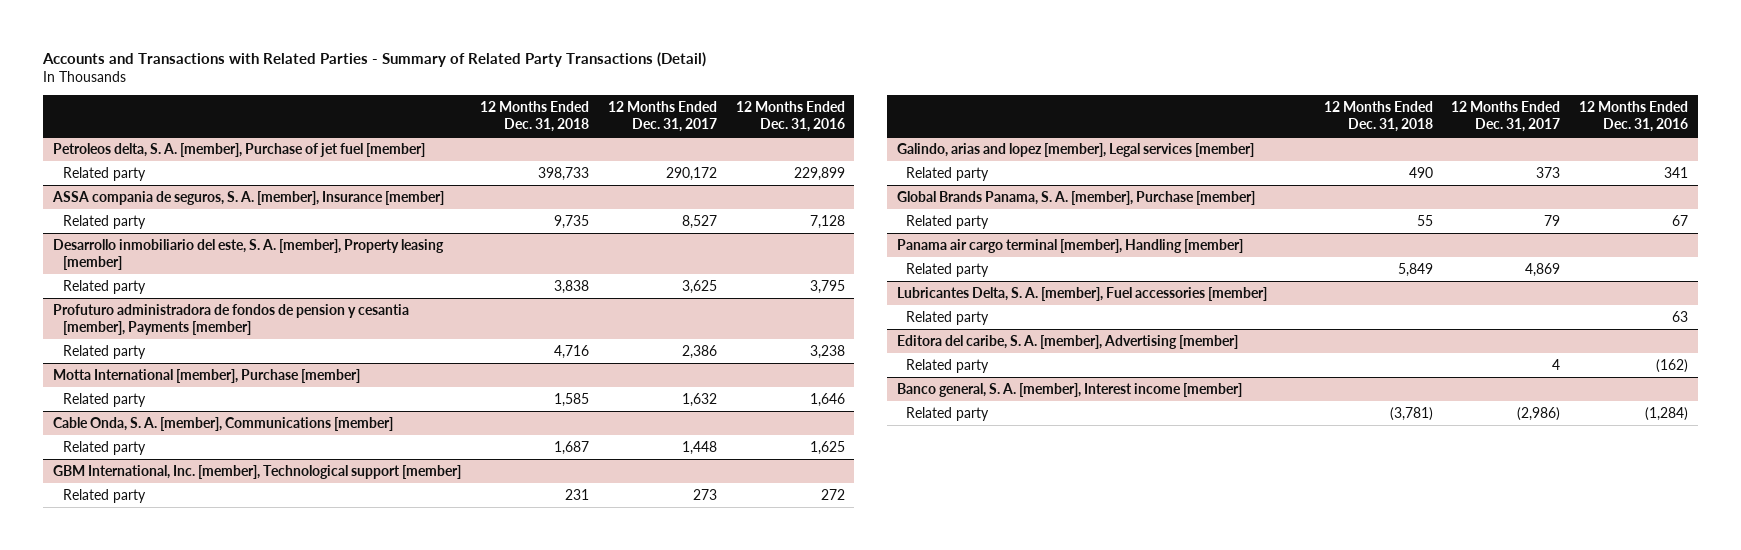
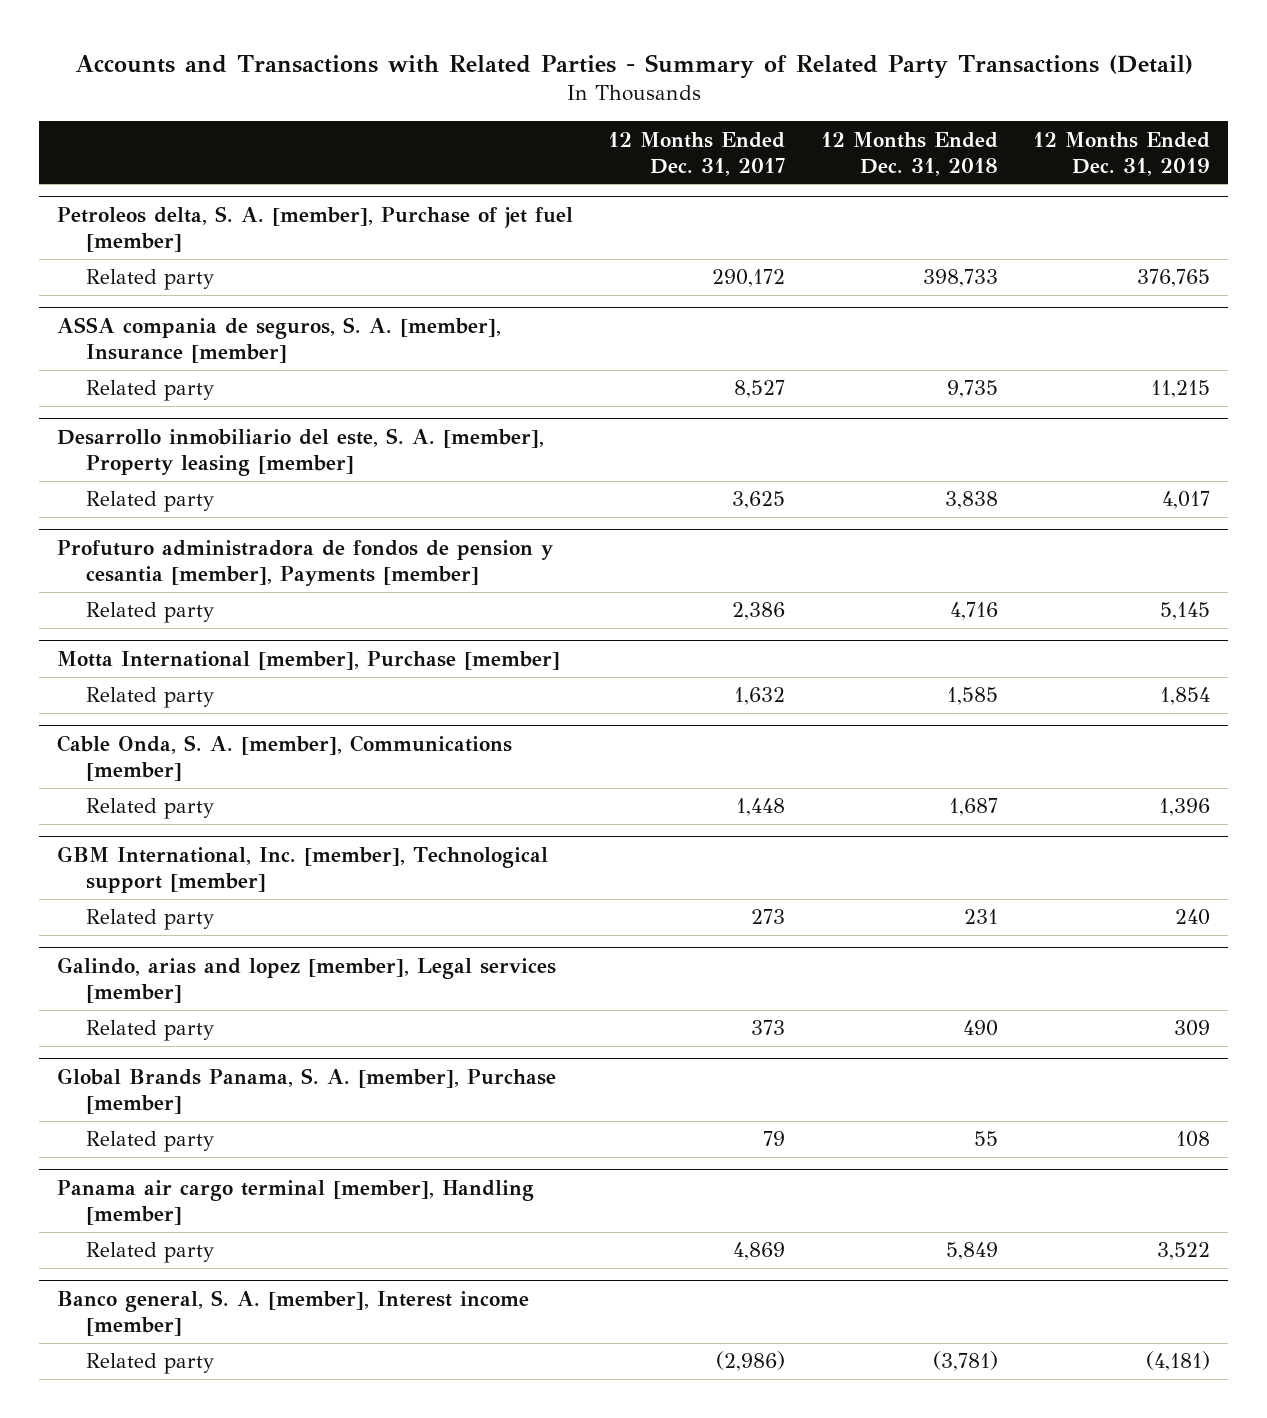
[735,100,845,132] 12 Months Ended Dec. 31, 2016 -> none
none -> [1033,131,1211,176] 12 Months Ended Dec. 31, 2019
[896,286,1267,301] Lubricantes Delta, S. A. [member], Fuel accessories [member] -> none
[906,310,990,325] Related party -> none
[896,334,1238,349] Editora del caribe, S. A. [member], Advertising [member] -> none
[906,358,990,373] Related party -> none

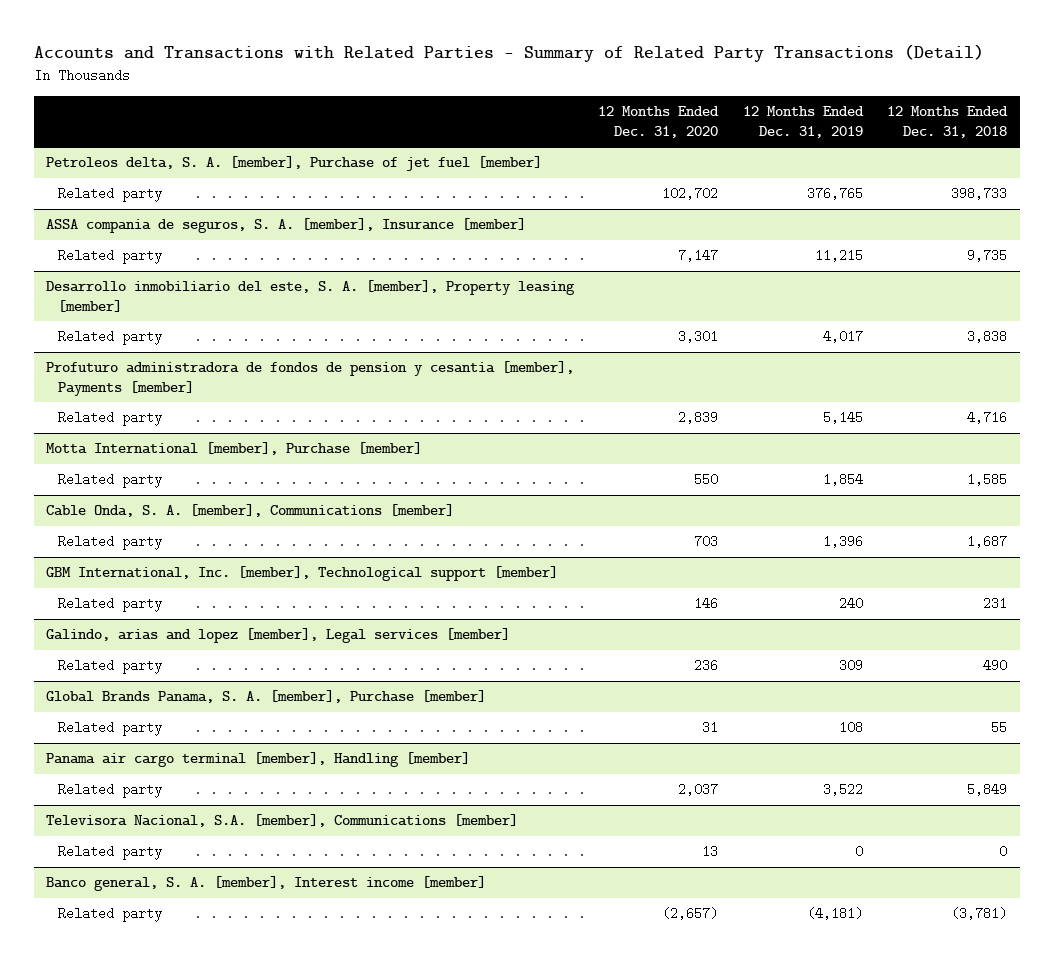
[608,131,786,176] 12 Months Ended Dec. 31, 2017 -> none
none -> [598,106,720,138] 12 Months Ended Dec. 31, 2020
none -> [45,814,518,828] Televisora Nacional, S.A. [member], Communications [member]
none -> [58,845,163,861] Related party

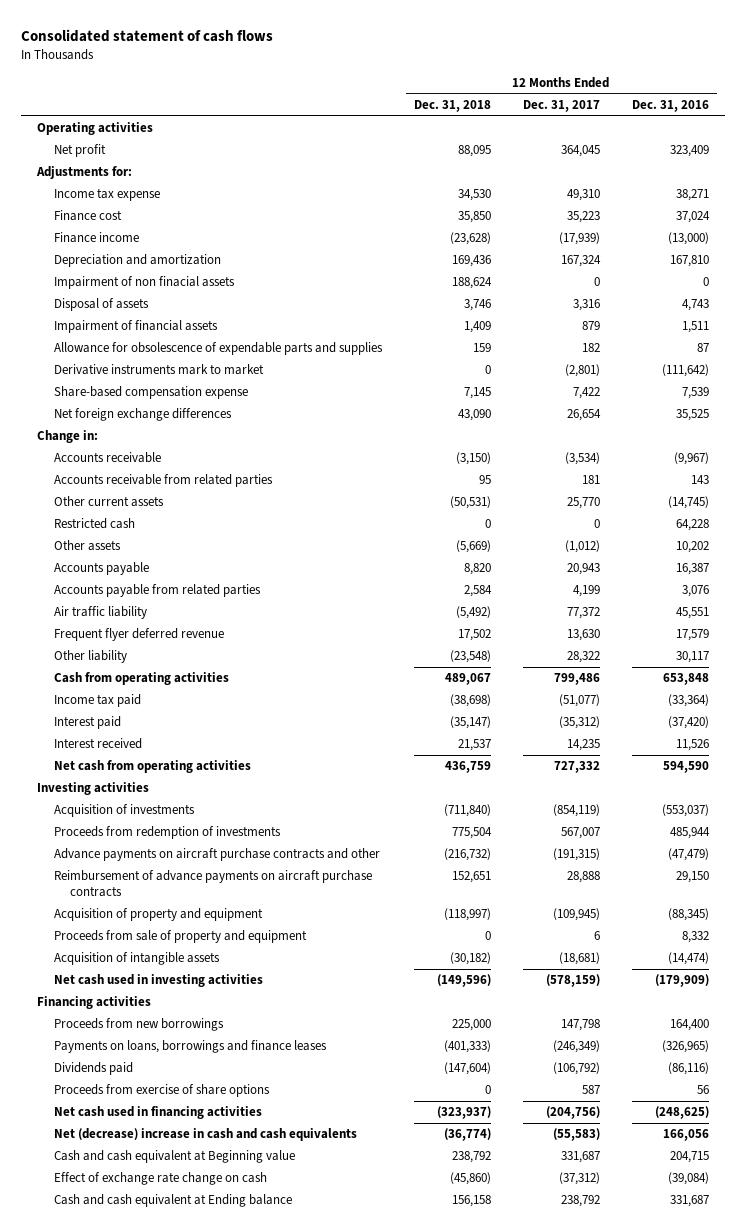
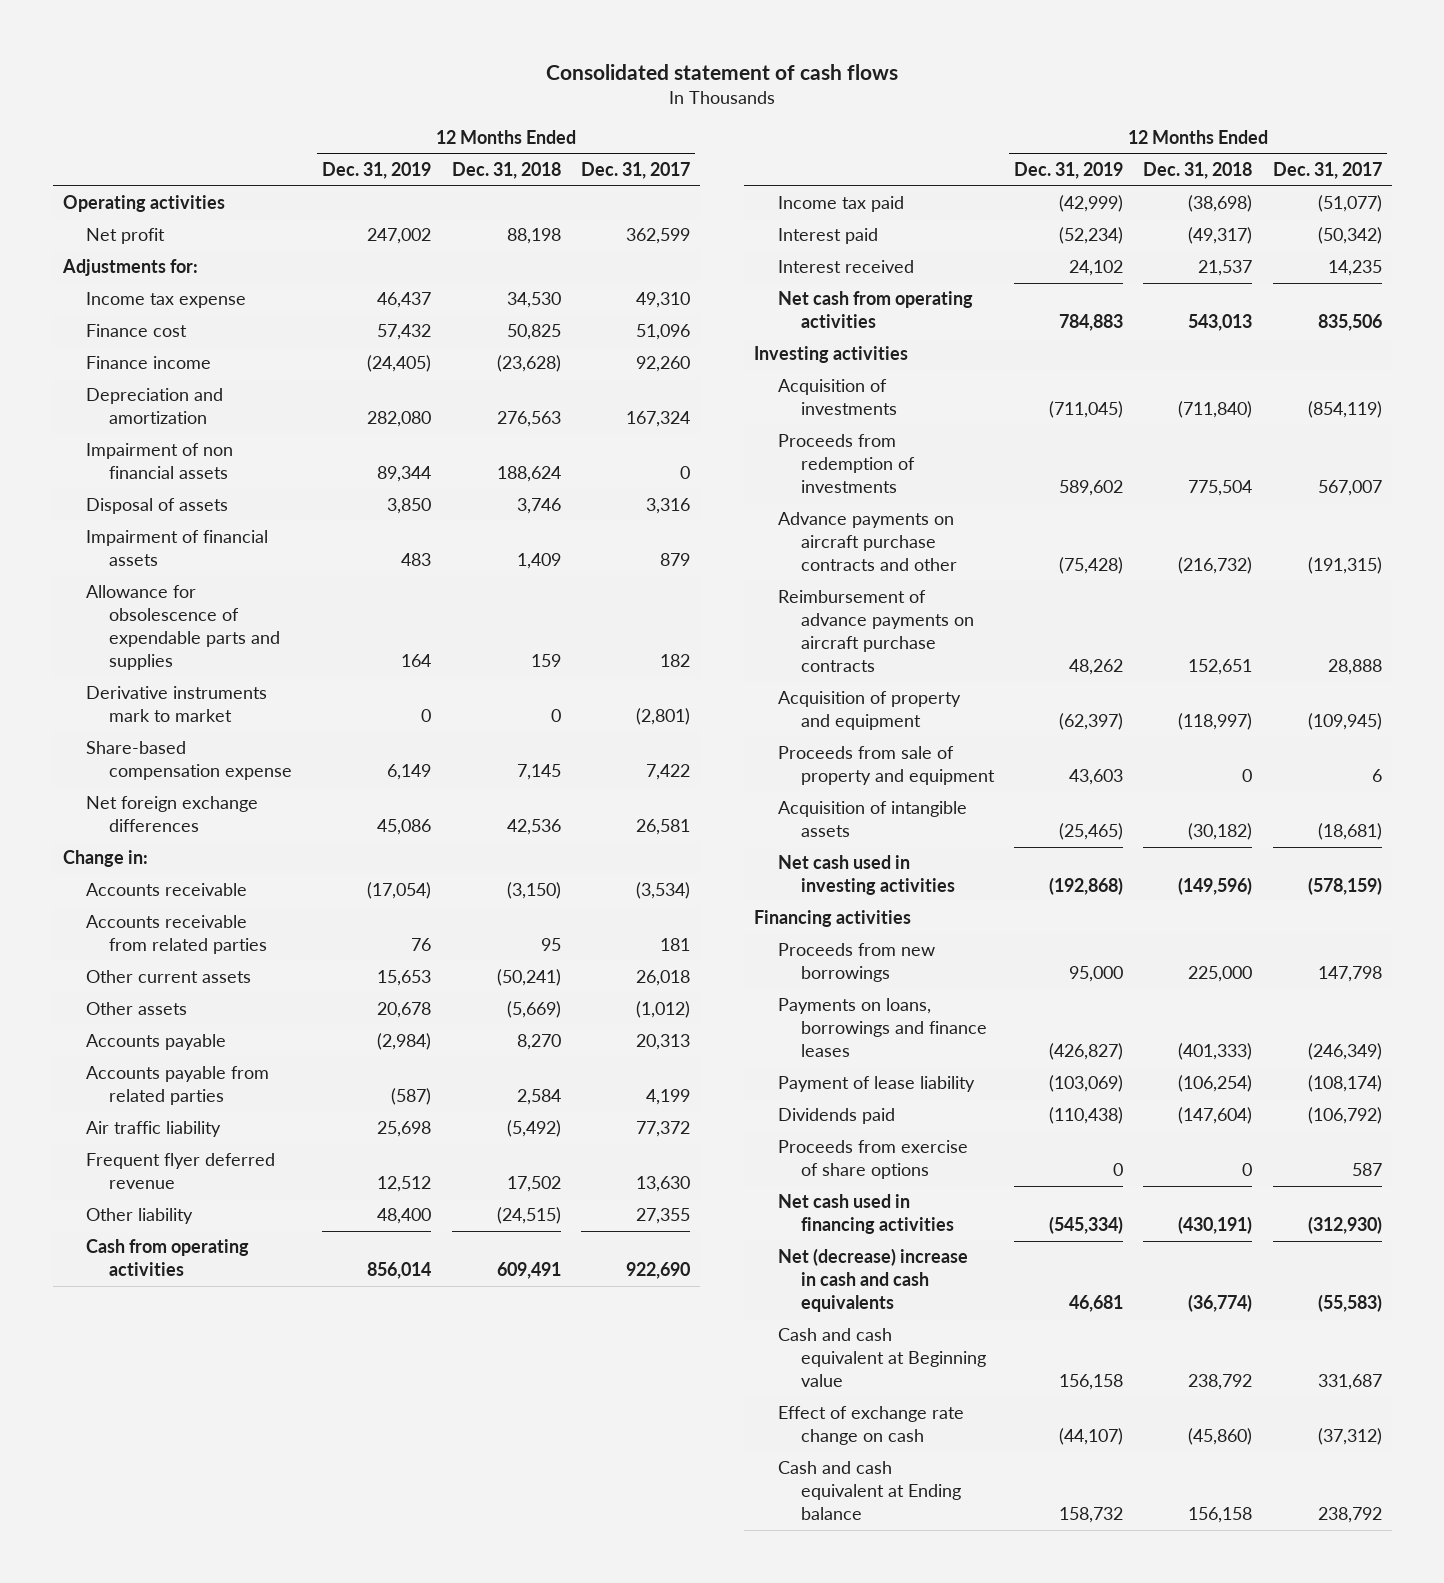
[631,100,709,113] Dec. 31, 2016 -> none
none -> [322,162,432,180] Dec. 31, 2019
[457,145,491,158] 88,095 -> [506,228,561,245] 88,198
[560,145,600,158] 364,045 -> [625,228,690,245] 362,599
[457,211,491,224] 35,850 -> [506,324,561,341] 50,825
[566,211,600,224] 35,223 -> [635,324,690,341] 51,096
[558,232,600,246] (17,939) -> [635,356,690,373] 92,260
[451,255,491,268] 169,436 -> [496,411,561,428] 276,563
[53,276,235,290] Impairment of non finacial assets -> [85,443,233,480] Impairment of non financial assets
[457,409,491,422] 43,090 -> [506,819,561,836] 42,536
[566,409,601,422] 26,654 -> [635,819,690,836] 26,581
[53,518,135,530] Restricted cash -> none
[449,496,491,510] (50,531) -> [496,969,561,987] (50,241)
[566,497,600,510] 25,770 -> [635,970,690,987] 26,018
[463,563,491,576] 8,820 -> [516,1034,561,1051] 8,270
[566,563,600,576] 20,943 -> [635,1034,690,1051] 20,313
[449,650,491,664] (23,548) -> [496,1207,561,1225] (24,515)
[566,651,600,664] 28,322 -> [635,1208,690,1225] 27,355
[444,673,491,686] 489,067 -> [496,1262,561,1280] 609,491
[553,673,600,686] 799,486 -> [625,1262,690,1280] 922,690
[449,716,491,730] (35,147) -> [1188,227,1253,245] (49,317)
[558,716,600,730] (35,312) -> [1317,227,1382,245] (50,342)
[444,761,491,774] 436,759 -> [1188,314,1253,332] 543,013
[553,761,600,774] 727,332 -> [1317,314,1382,332] 835,506
none -> [777,1076,975,1093] Payment of lease liability
[436,1106,491,1120] (323,937) -> [1178,1216,1253,1235] (430,191)
[545,1106,600,1120] (204,756) -> [1307,1216,1382,1235] (312,930)

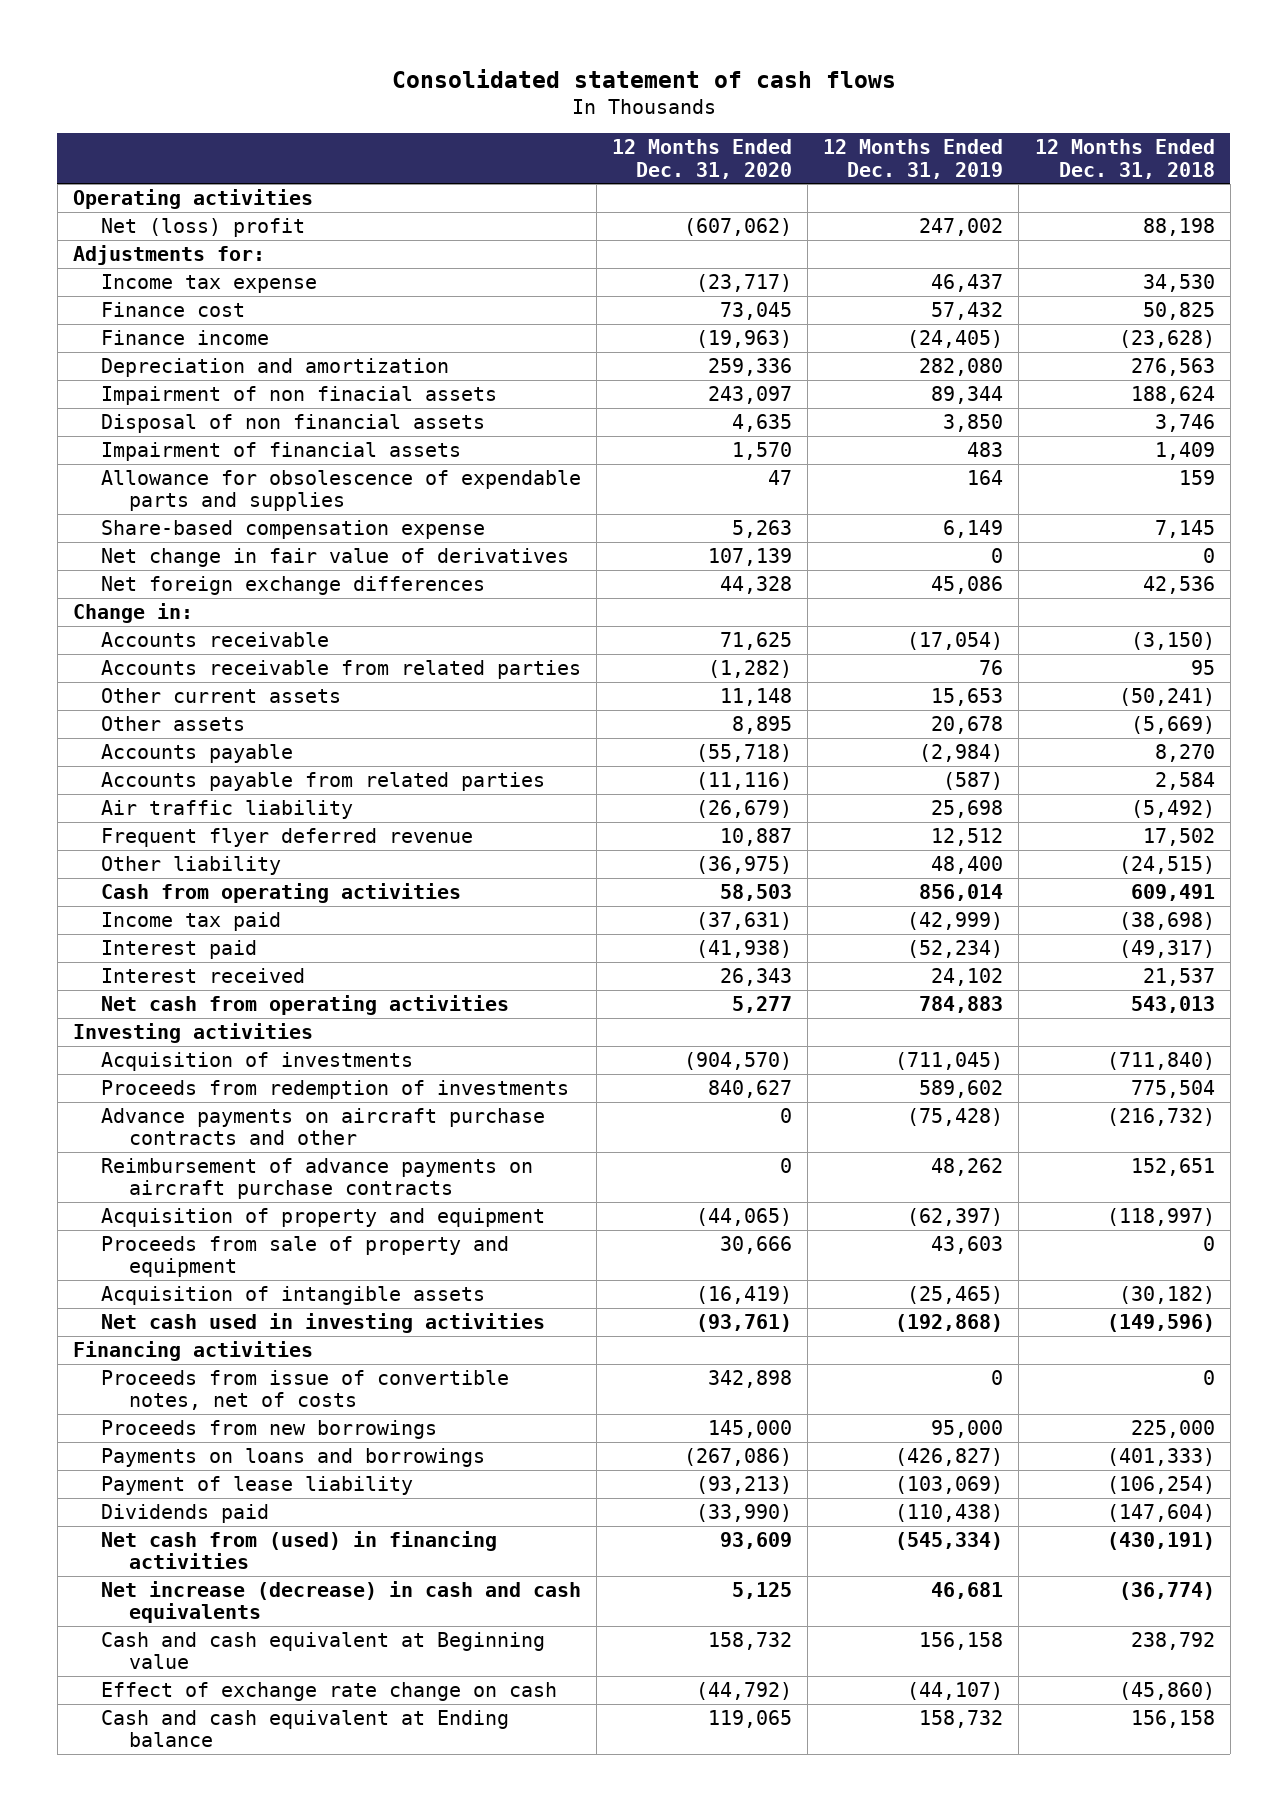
[580,162,690,180] Dec. 31, 2017 -> none
none -> [612,139,793,179] 12 Months Ended Dec. 31, 2020
[85,228,165,245] Net profit -> [100,217,305,237] Net (loss) profit
[85,443,233,480] Impairment of non financial assets -> [100,385,497,405] Impairment of non finacial assets
[85,498,228,515] Disposal of assets -> [100,413,485,433] Disposal of non financial assets
[85,686,267,723] Derivative instruments mark to market -> none
none -> [100,547,569,567] Net change in fair value of derivatives
none -> [100,1369,509,1411] Proceeds from issue of convertible notes, net of costs
[777,998,987,1058] Payments on loans, borrowings and finance leases -> [100,1447,485,1467] Payments on loans and borrowings
[777,1140,968,1180] Proceeds from exercise of share options -> none
[777,1194,954,1235] Net cash used in financing activities -> [100,1530,497,1570] Net cash from (used) in financing activities
[777,1248,968,1313] Net (decrease) increase in cash and cash equivalents -> [100,1580,581,1624] Net increase (decrease) in cash and cash equivalents

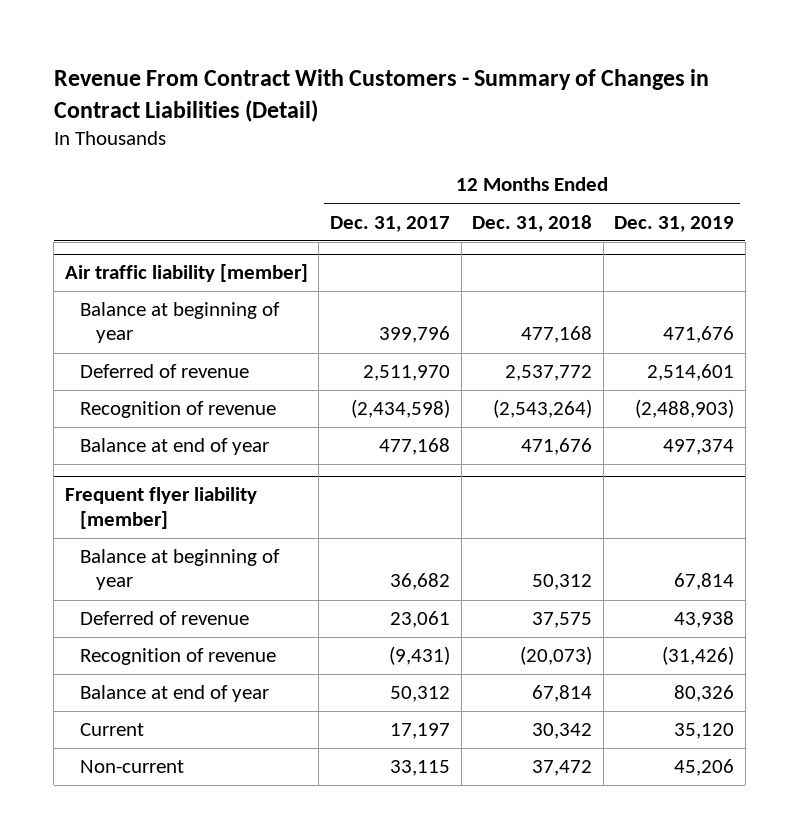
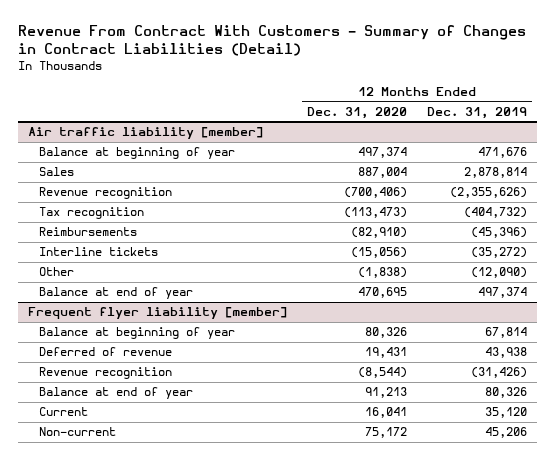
[329,215,450,232] Dec. 31, 2017 -> none
[472,214,593,232] Dec. 31, 2018 -> none
none -> [306,106,407,119] Dec. 31, 2020
[80,364,250,379] Deferred of revenue -> none
none -> [38,167,74,177] Sales
[80,401,277,419] Recognition of revenue -> [38,187,172,200] Revenue recognition
[635,399,735,419] (2,488,903) -> [449,187,527,199] (2,355,626)
none -> [38,207,144,220] Tax recognition
none -> [38,227,137,237] Reimbursements
none -> [38,247,158,257] Interline tickets
none -> [38,267,74,277] Other
[80,648,277,666] Recognition of revenue -> [38,367,172,380] Revenue recognition

